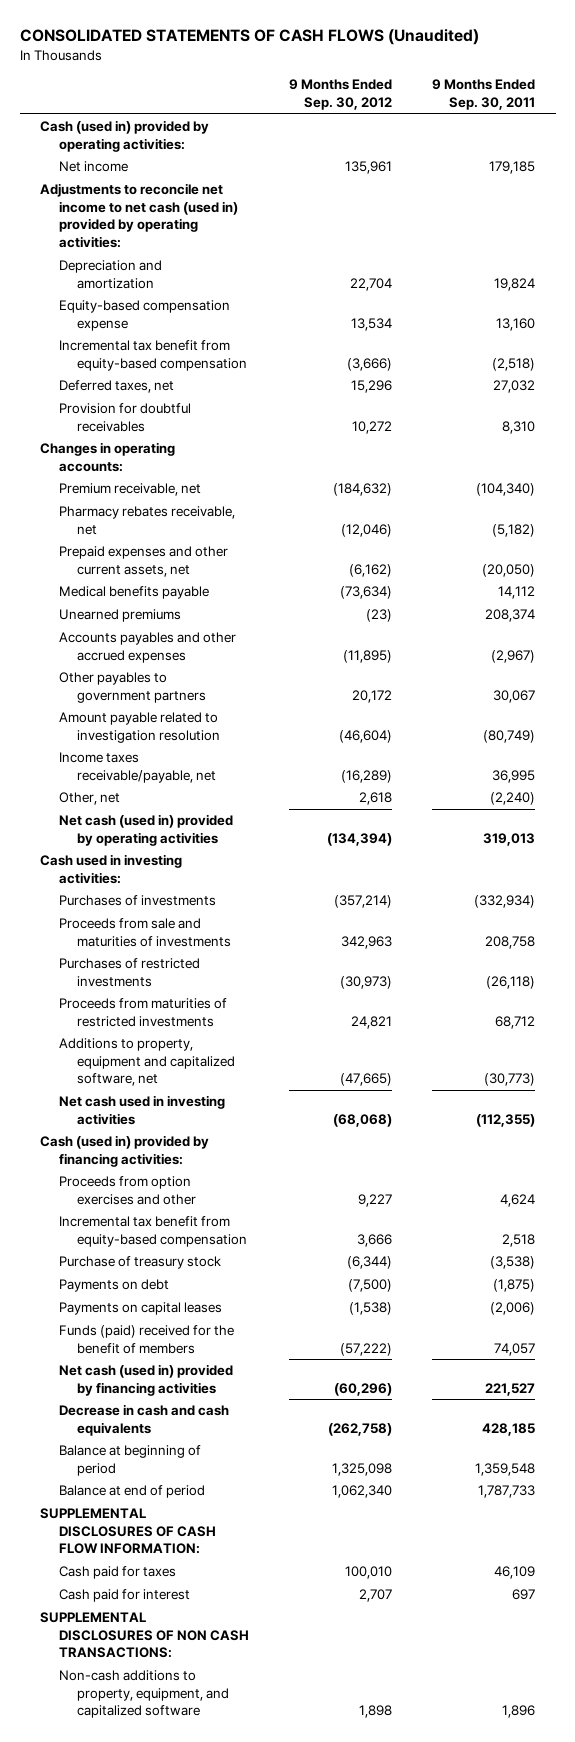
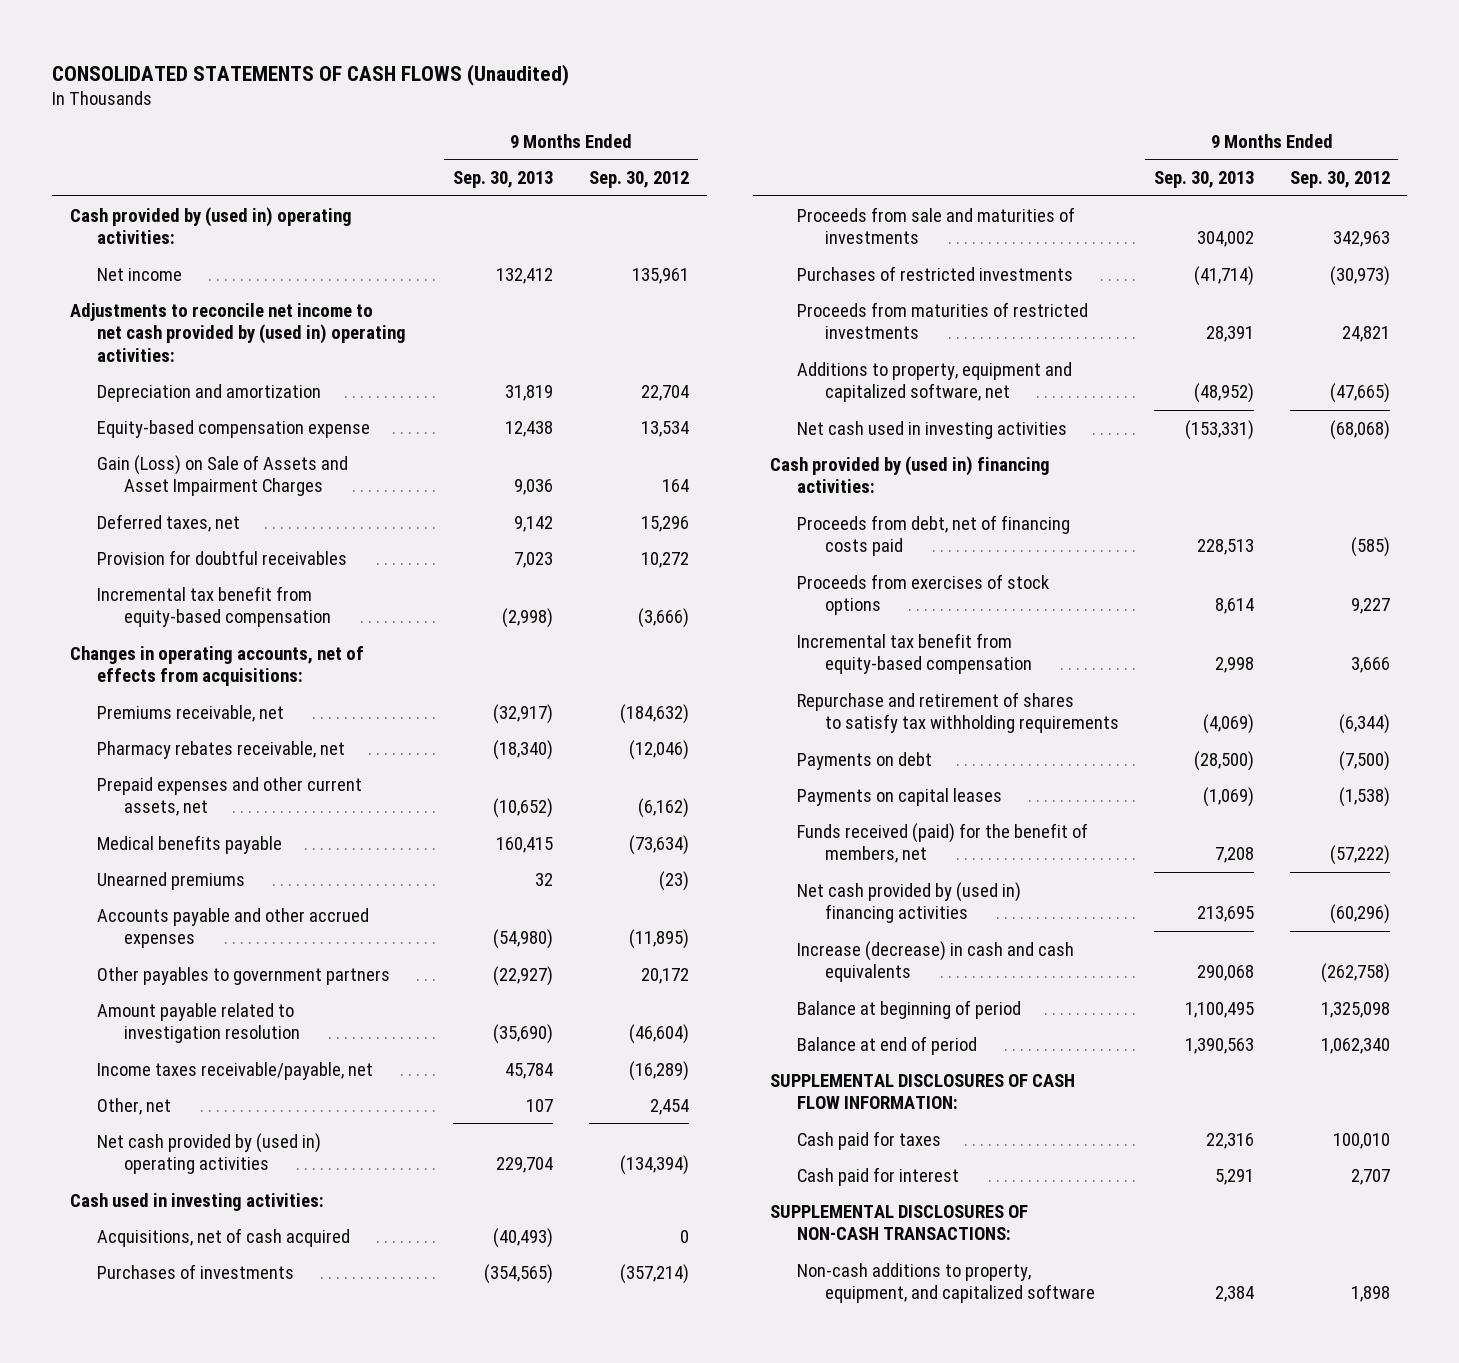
[432,79,536,111] 9 Months Ended Sep. 30, 2011 -> none
none -> [453,171,554,189] Sep. 30, 2013
[39,120,209,152] Cash (used in) provided by operating activities: -> [69,206,352,245] Cash provided by (used in) operating activities:
[39,183,238,249] Adjustments to reconcile net income to net cash (used in) provided by operating activities: -> [69,302,406,362] Adjustments to reconcile net income to net cash provided by (used in) operating activities:
none -> [96,454,348,497] Gain (Loss) on Sale of Assets and Asset Impairment Charges
[58,340,248,371] Incremental tax benefit from equity-based compensation -> [96,585,331,628] Incremental tax benefit from equity-based compensation
[39,442,175,472] Changes in operating accounts: -> [69,645,364,687] Changes in operating accounts, net of effects from acquisitions:
[58,483,201,497] Premium receivable, net -> [96,704,284,722] Premiums receivable, net
[58,632,236,663] Accounts payables and other accrued expenses -> [96,907,369,949] Accounts payable and other accrued expenses
[359,792,393,806] 2,618 -> [649,1098,689,1115] 2,454
[58,814,233,846] Net cash (used in) provided by operating activities -> [96,1132,321,1175] Net cash provided by (used in) operating activities
none -> [96,1227,350,1247] Acquisitions, net of cash acquired
[39,1135,209,1167] Cash (used in) provided by financing activities: -> [770,455,1051,494] Cash provided by (used in) financing activities:
none -> [797,514,1071,557] Proceeds from debt, net of financing costs paid
[58,1176,197,1205] Proceeds from option exercises and other -> [797,573,1050,616] Proceeds from exercises of stock options
[58,1256,221,1270] Purchase of treasury stock -> [797,691,1119,734] Repurchase and retirement of shares to satisfy tax withholding requirements
[58,1325,234,1354] Funds (paid) received for the benefit of members -> [797,822,1089,864] Funds received (paid) for the benefit of members, net
[58,1364,233,1396] Net cash (used in) provided by financing activities -> [797,881,1022,924] Net cash provided by (used in) financing activities
[58,1404,229,1436] Decrease in cash and cash equivalents -> [797,940,1075,983] Increase (decrease) in cash and cash equivalents
[39,1612,249,1659] SUPPLEMENTAL DISCLOSURES OF NON CASH TRANSACTIONS: -> [770,1204,1029,1241] SUPPLEMENTAL DISCLOSURES OF NON-CASH TRANSACTIONS:

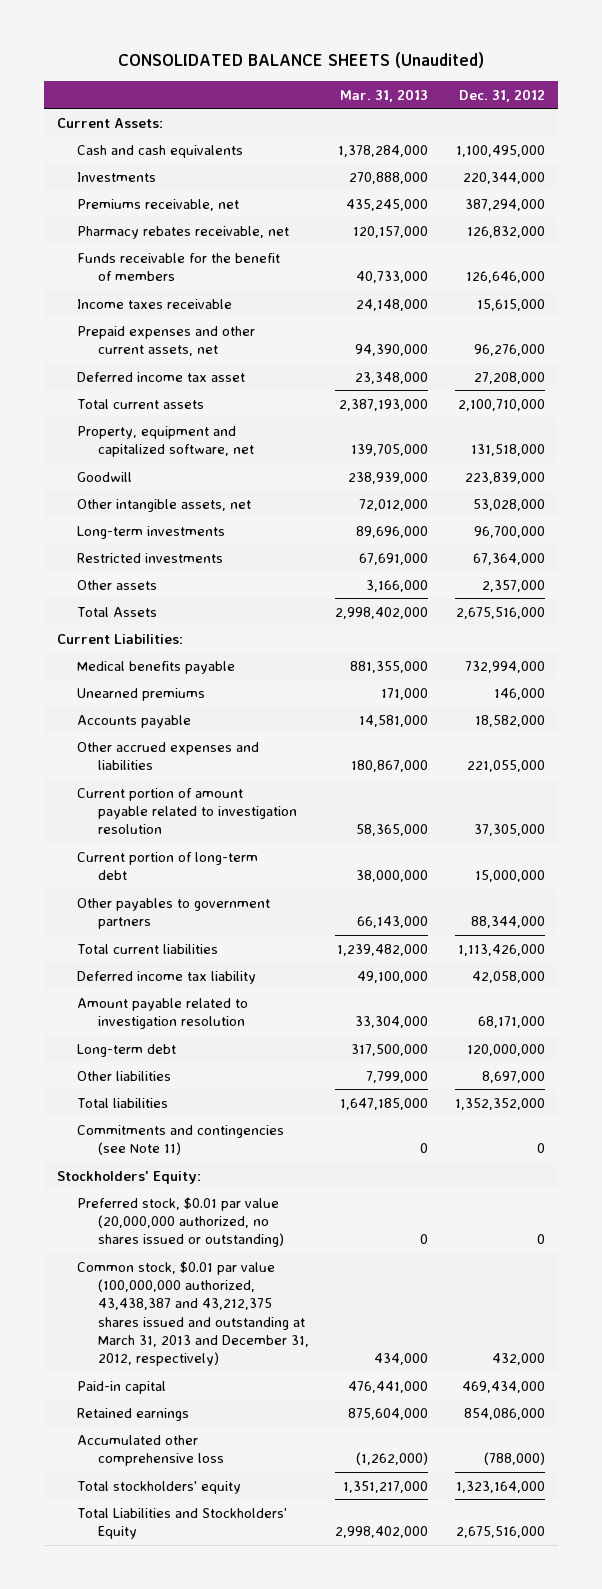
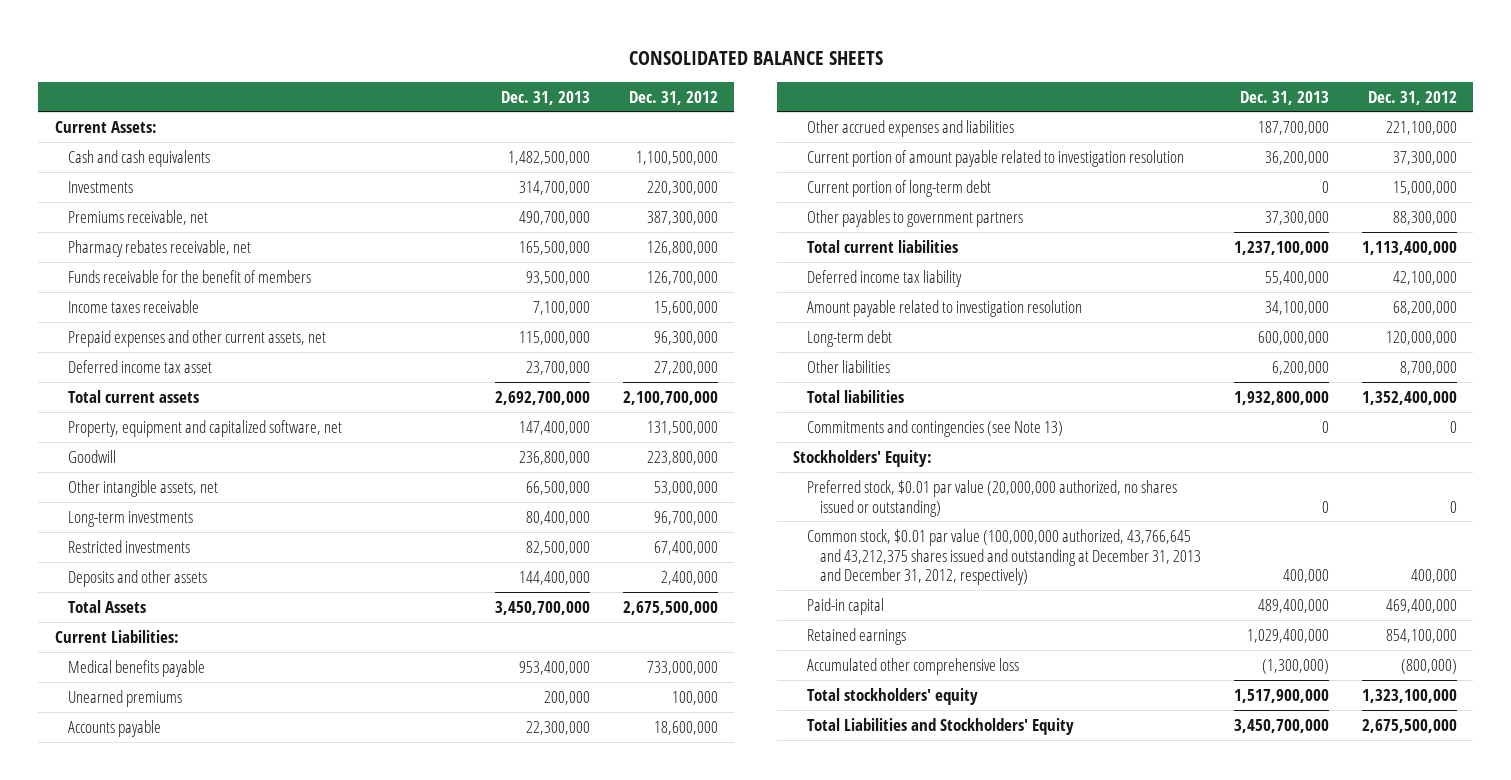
[117,52,484,69] CONSOLIDATED BALANCE SHEETS (Unaudited) -> [628,50,883,65] CONSOLIDATED BALANCE SHEETS
[340,88,429,102] Mar. 31, 2013 -> none
none -> [501,90,591,105] Dec. 31, 2013
[455,144,545,157] 1,100,495,000 -> [635,150,718,165] 1,100,500,000
[462,171,545,184] 220,344,000 -> [646,180,718,195] 220,300,000
[464,198,545,211] 387,294,000 -> [646,210,718,225] 387,300,000
[466,225,545,238] 126,832,000 -> [646,240,718,255] 126,800,000
[465,270,545,283] 126,646,000 -> [646,270,718,285] 126,700,000
[476,298,545,311] 15,615,000 -> [653,300,718,315] 15,600,000
[473,343,545,356] 96,276,000 -> [653,330,718,345] 96,300,000
[473,371,545,384] 27,208,000 -> [653,360,718,375] 27,200,000
[457,398,545,411] 2,100,710,000 -> [622,390,718,405] 2,100,700,000
[470,443,545,456] 131,518,000 -> [646,420,718,435] 131,500,000
[464,471,545,484] 223,839,000 -> [646,450,718,465] 223,800,000
[472,498,545,511] 53,028,000 -> [653,480,718,495] 53,000,000
[472,552,545,565] 67,364,000 -> [653,540,718,555] 67,400,000
[77,579,158,590] Other assets -> [68,569,208,587] Deposits and other assets
[481,579,545,592] 2,357,000 -> [660,570,718,585] 2,400,000
[455,606,545,619] 2,675,516,000 -> [622,600,718,615] 2,675,500,000
[464,660,545,673] 732,994,000 -> [646,660,718,675] 733,000,000
[493,687,545,700] 146,000 -> [671,690,718,705] 100,000
[474,714,545,727] 18,582,000 -> [653,720,718,735] 18,600,000
[466,759,545,772] 221,055,000 -> [1385,120,1457,135] 221,100,000
[473,824,545,837] 37,305,000 -> [1392,150,1457,165] 37,300,000
[470,915,545,928] 88,344,000 -> [1392,210,1457,225] 88,300,000
[457,943,545,956] 1,113,426,000 -> [1361,240,1457,255] 1,113,400,000
[471,970,545,983] 42,058,000 -> [1392,270,1457,285] 42,100,000
[477,1015,545,1028] 68,171,000 -> [1392,300,1457,315] 68,200,000
[481,1070,545,1083] 8,697,000 -> [1399,360,1457,375] 8,700,000
[454,1097,545,1110] 1,352,352,000 -> [1361,390,1457,405] 1,352,400,000
[77,1124,285,1155] Commitments and contingencies (see Note 11) -> [806,419,1063,437] Commitments and contingencies (see Note 13)
[77,1260,309,1367] Common stock, $0.01 par value (100,000,000 authorized, 43,438,387 and 43,212,375 shares issued and outstanding at March 31, 2013 and December 31, 2012, respectively) -> [806,528,1201,586] Common stock, $0.01 par value (100,000,000 authorized, 43,766,645 and 43,212,375 shares issued and outstanding at December 31, 2013 and December 31, 2012, respectively)
[491,1353,545,1366] 432,000 -> [1410,569,1457,584] 400,000
[461,1380,545,1393] 469,434,000 -> [1385,598,1457,613] 469,400,000
[463,1407,545,1420] 854,086,000 -> [1385,628,1457,643] 854,100,000
[483,1451,545,1465] (788,000) -> [1400,658,1457,674] (800,000)
[455,1480,545,1493] 1,323,164,000 -> [1361,688,1457,703] 1,323,100,000
[455,1525,545,1538] 2,675,516,000 -> [1361,718,1457,733] 2,675,500,000

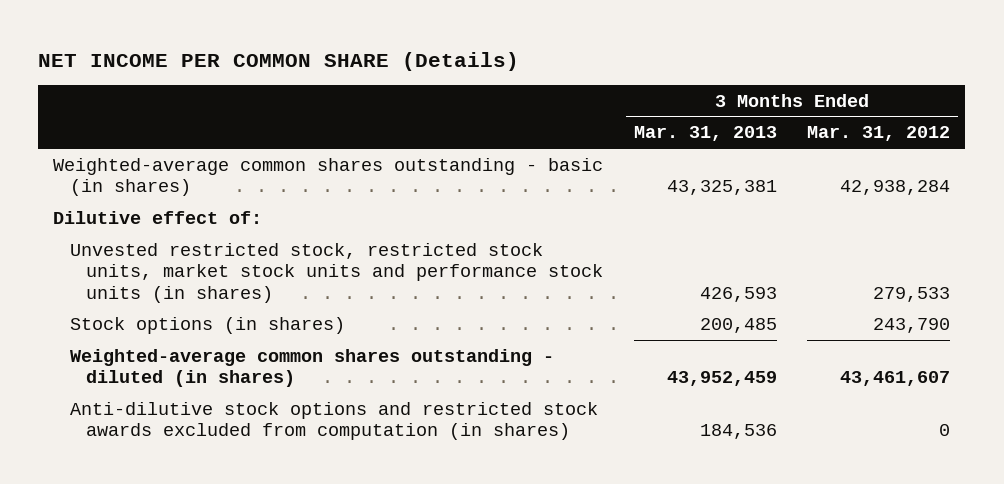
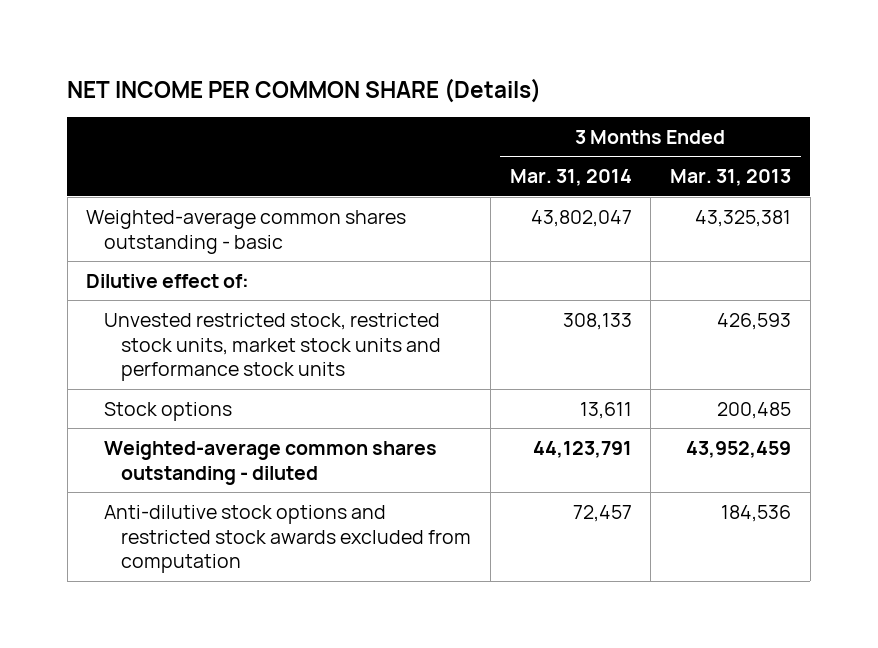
[807,126,951,142] Mar. 31, 2012 -> none
none -> [509,169,632,187] Mar. 31, 2014
[53,157,604,197] Weighted-average common shares outstanding - basic (in shares) -> [86,209,407,254] Weighted-average common shares outstanding - basic
[69,242,603,303] Unvested restricted stock, restricted stock units, market stock units and performance stock units (in shares) -> [103,312,442,382] Unvested restricted stock, restricted stock units, market stock units and performance stock units
[69,316,345,334] Stock options (in shares) -> [103,401,232,421] Stock options
[69,348,554,388] Weighted-average common shares outstanding - diluted (in shares) -> [103,440,437,485] Weighted-average common shares outstanding - diluted
[69,401,598,441] Anti-dilutive stock options and restricted stock awards excluded from computation (in shares) -> [103,504,472,574] Anti-dilutive stock options and restricted stock awards excluded from computation

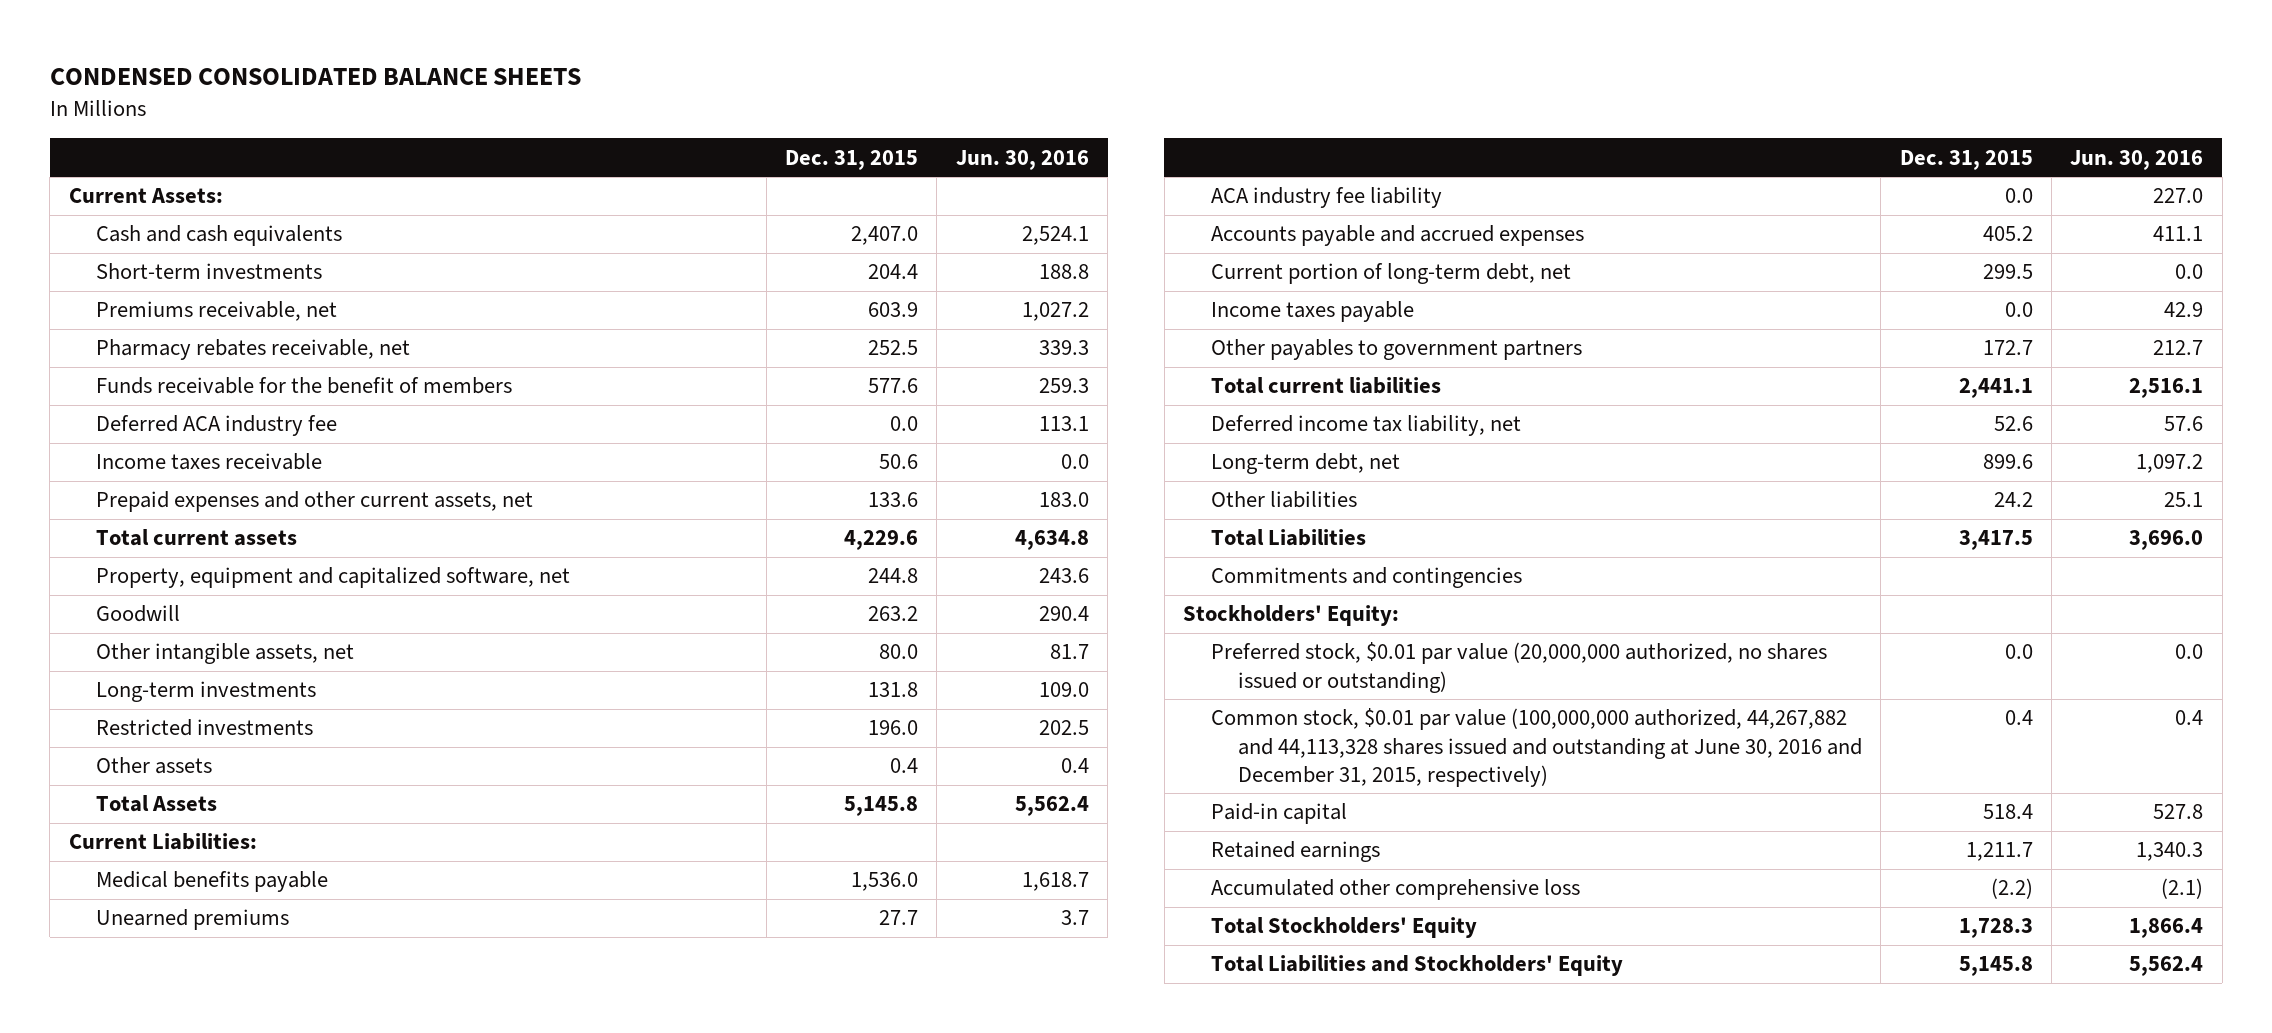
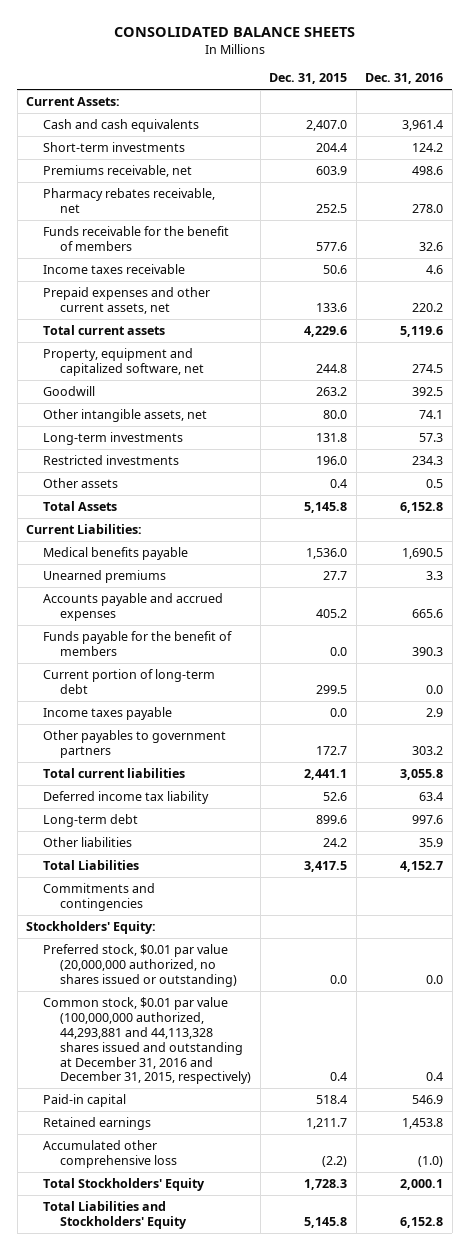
[49,67,581,85] CONDENSED CONSOLIDATED BALANCE SHEETS -> [113,26,355,37] CONSOLIDATED BALANCE SHEETS
[955,149,1089,170] Jun. 30, 2016 -> none
none -> [365,73,444,85] Dec. 31, 2016
[95,415,337,437] Deferred ACA industry fee -> none
[1210,187,1442,209] ACA industry fee liability -> none
none -> [43,630,233,656] Funds payable for the benefit of members
[1210,263,1571,285] Current portion of long-term debt, net -> [43,668,216,694] Current portion of long-term debt
[1210,415,1521,437] Deferred income tax liability, net -> [43,790,210,804] Deferred income tax liability
[1210,453,1400,475] Long-term debt, net -> [43,813,139,827] Long-term debt
[1210,708,1862,787] Common stock, $0.01 par value (100,000,000 authorized, 44,267,882 and 44,113,328 shares issued and outstanding at June 30, 2016 and December 31, 2015, respectively) -> [43,996,252,1085] Common stock, $0.01 par value (100,000,000 authorized, 44,293,881 and 44,113,328 shares issued and outstanding at December 31, 2016 and December 31, 2015, respectively)

